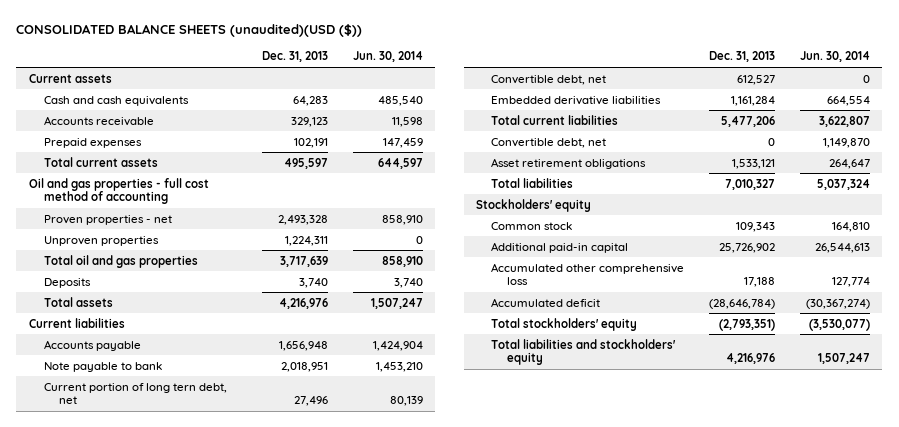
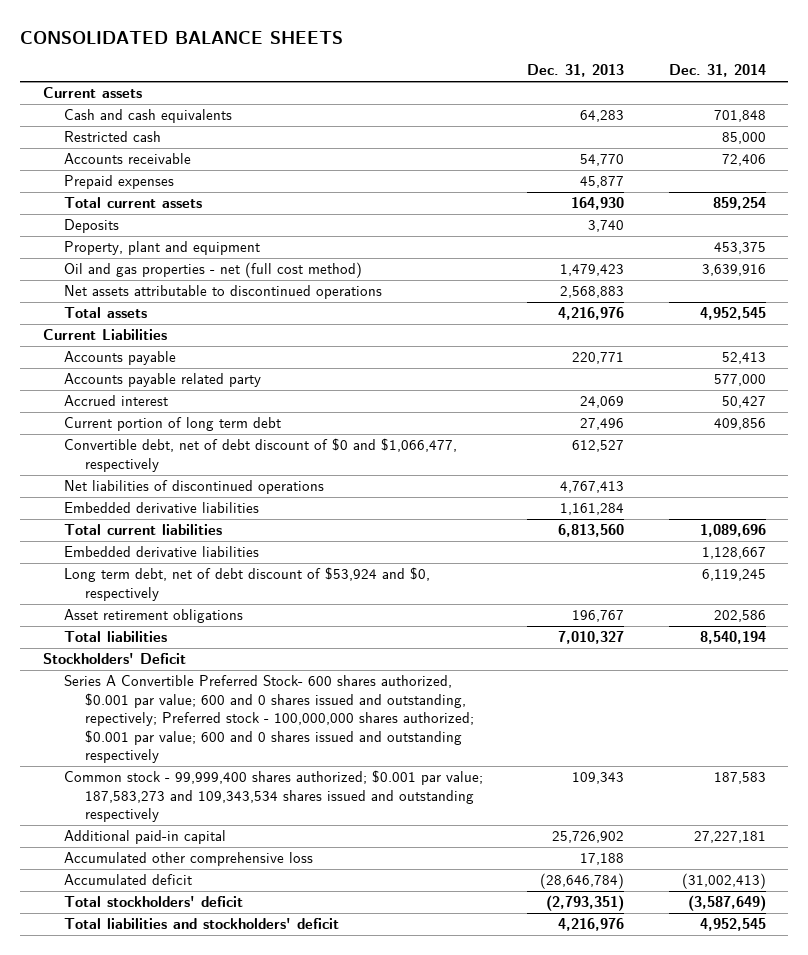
[16,24,363,38] CONSOLIDATED BALANCE SHEETS (unaudited)(USD ($)) -> [20,30,344,44] CONSOLIDATED BALANCE SHEETS
[352,51,423,63] Jun. 30, 2014 -> none
none -> [668,64,766,78] Dec. 31, 2014
[28,177,209,205] Oil and gas properties - full cost method of accounting -> none
[44,214,173,225] Proven properties - net -> none
[44,235,160,246] Unproven properties -> none
[44,254,199,268] Total oil and gas properties -> none
none -> [63,131,161,143] Restricted cash
[290,116,328,127] 329,123 -> [580,154,625,167] 54,770
[293,137,328,148] 102,191 -> [580,176,625,189] 45,877
[283,157,328,169] 495,597 -> [571,197,625,211] 164,930
none -> [63,241,260,256] Property, plant and equipment
none -> [63,262,362,279] Oil and gas properties - net (full cost method)
none -> [63,285,382,300] Net assets attributable to discontinued operations
[44,361,163,372] Note payable to bank -> none
[28,317,125,328] Current liabilities -> [42,329,167,341] Current Liabilities
[278,340,328,351] 1,656,948 -> [572,352,625,365] 220,771
none -> [63,373,261,388] Accounts payable related party
none -> [63,395,168,407] Accrued interest
[44,382,228,405] Current portion of long tern debt, net -> [63,417,281,432] Current portion of long term debt
[491,74,607,85] Convertible debt, net -> [63,438,457,472] Convertible debt, net of debt discount of $0 and $1,066,477, respectively
none -> [63,480,324,495] Net liabilities of discontinued operations
[491,137,607,148] Convertible debt, net -> none
[721,115,776,127] 5,477,206 -> [558,524,625,538] 6,813,560
none -> [63,546,259,558] Embedded derivative liabilities
none -> [63,567,430,601] Long term debt, net of debt discount of $53,924 and $0, respectively
[732,158,776,169] 1,533,121 -> [572,610,625,623] 196,767
[475,198,591,212] Stockholders' equity -> [42,653,186,665] Stockholders' Deficit
none -> [63,675,475,764] Series A Convertible Preferred Stock- 600 shares authorized, $0.001 par value; 600 and 0 shares issued and outstanding, repectively; Preferred stock - 100,000,000 shares authorized; $0.001 par value; 600 and 0 shares issued and outstanding respectively
[491,221,573,230] Common stock -> [63,770,483,823] Common stock - 99,999,400 shares authorized; $0.001 par value; 187,583,273 and 109,343,534 shares issued and outstanding respectively
[491,317,638,331] Total stockholders' equity -> [63,896,243,908] Total stockholders' deficit
[491,338,677,366] Total liabilities and stockholders' equity -> [63,918,339,930] Total liabilities and stockholders' deficit

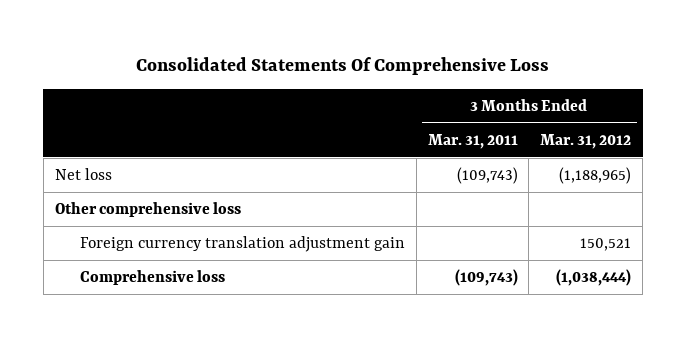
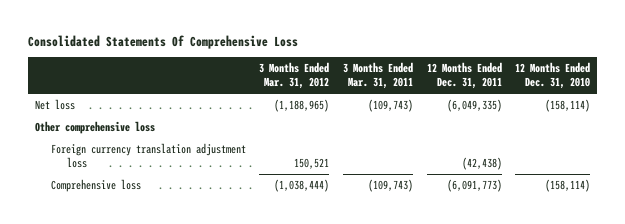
none -> [426,62,502,90] 12 Months Ended Dec. 31, 2011
none -> [515,62,591,90] 12 Months Ended Dec. 31, 2010
[79,236,405,253] Foreign currency translation adjustment gain -> [50,142,246,168] Foreign currency translation adjustment loss

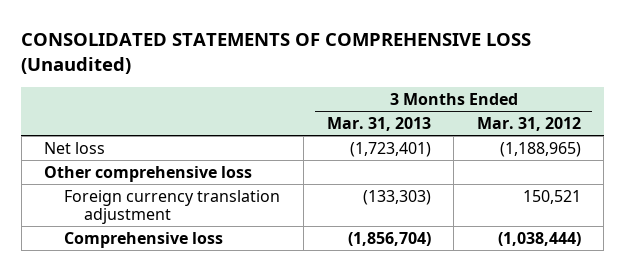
[28,34,299,49] Consolidated Statements Of Comprehensive Loss -> [21,33,532,75] CONSOLIDATED STATEMENTS OF COMPREHENSIVE LOSS (Unaudited)
[342,62,413,90] 3 Months Ended Mar. 31, 2011 -> none
[426,62,502,90] 12 Months Ended Dec. 31, 2011 -> none
[515,62,591,90] 12 Months Ended Dec. 31, 2010 -> none
none -> [326,116,431,131] Mar. 31, 2013
[50,142,246,168] Foreign currency translation adjustment loss -> [64,189,281,225] Foreign currency translation adjustment

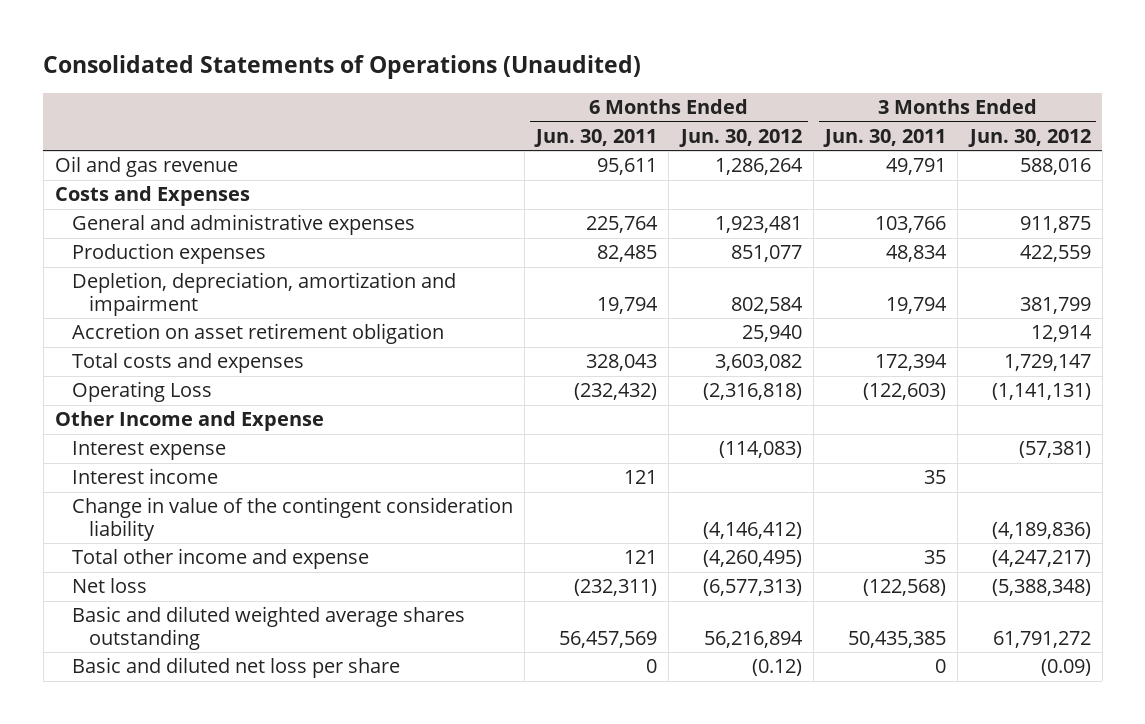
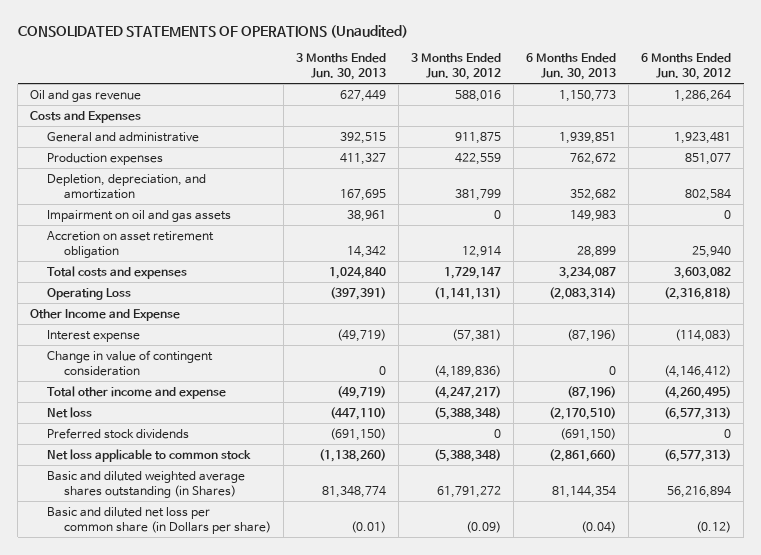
[43,55,642,80] Consolidated Statements of Operations (Unaudited) -> [17,25,408,39] CONSOLIDATED STATEMENTS OF OPERATIONS (Unaudited)
[534,128,658,147] Jun. 30, 2011 -> none
[823,128,947,147] Jun. 30, 2011 -> none
none -> [296,53,387,81] 3 Months Ended Jun. 30, 2013
none -> [526,53,617,81] 6 Months Ended Jun. 30, 2013
[71,214,415,236] General and administrative expenses -> [47,131,200,142] General and administrative
[71,272,456,317] Depletion, depreciation, amortization and impairment -> [47,173,207,199] Depletion, depreciation, and amortization
none -> [47,209,232,222] Impairment on oil and gas assets
[71,468,218,485] Interest income -> none
[71,497,513,542] Change in value of the contingent consideration liability -> [47,349,214,376] Change in value of contingent consideration
none -> [47,427,190,439] Preferred stock dividends
none -> [47,448,252,462] Net loss applicable to common stock
[71,606,465,651] Basic and diluted weighted average shares outstanding -> [47,470,246,498] Basic and diluted weighted average shares outstanding (in Shares)
[71,657,400,679] Basic and diluted net loss per share -> [47,506,272,534] Basic and diluted net loss per common share (in Dollars per share)

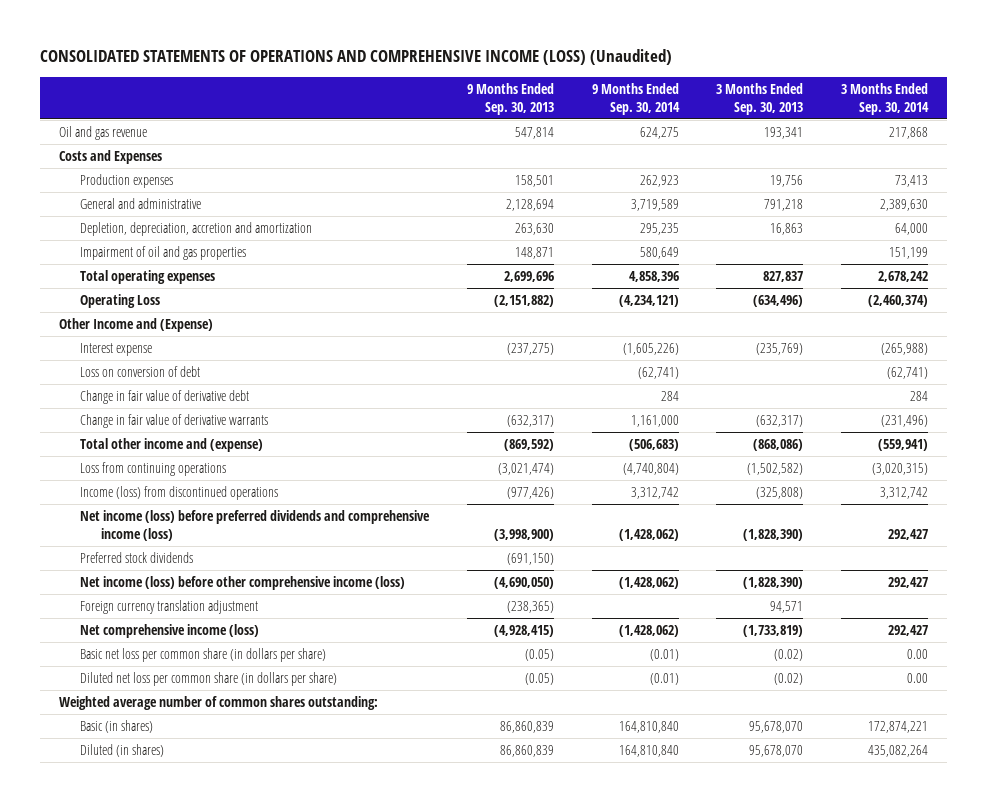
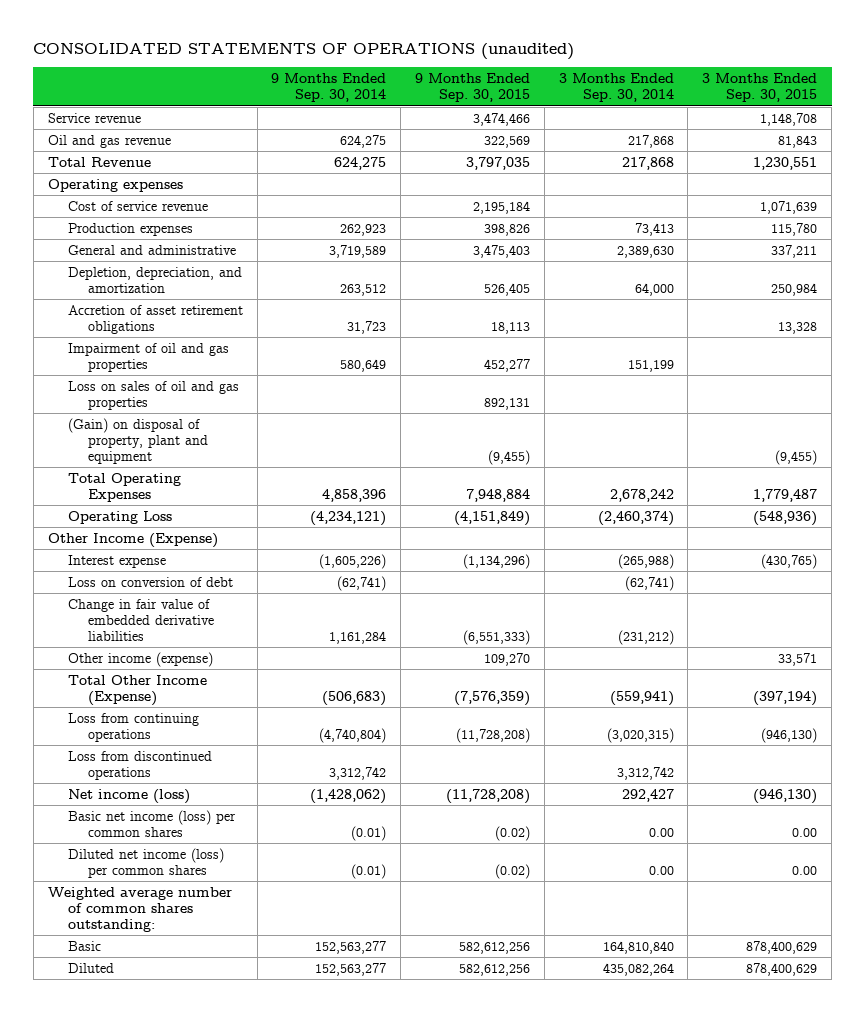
[40,49,673,66] CONSOLIDATED STATEMENTS OF OPERATIONS AND COMPREHENSIVE INCOME (LOSS) (Unaudited) -> [33,43,575,61] CONSOLIDATED STATEMENTS OF OPERATIONS (unaudited)
[466,82,554,115] 9 Months Ended Sep. 30, 2013 -> none
[716,82,804,115] 3 Months Ended Sep. 30, 2013 -> none
none -> [415,73,531,103] 9 Months Ended Sep. 30, 2015
none -> [702,73,818,103] 3 Months Ended Sep. 30, 2015
none -> [47,112,141,123] Service revenue
none -> [47,156,151,167] Total Revenue
[59,150,163,165] Costs and Expenses -> [47,178,183,192] Operating expenses
none -> [67,200,208,211] Cost of service revenue
[80,222,313,237] Depletion, depreciation, accretion and amortization -> [67,266,242,293] Depletion, depreciation, and amortization
[639,223,679,236] 295,235 -> [340,283,387,296] 263,512
none -> [67,304,243,334] Accretion of asset retirement obligations
none -> [67,380,239,410] Loss on sales of oil and gas properties
none -> [67,417,208,464] (Gain) on disposal of property, plant and equipment
[80,270,216,285] Total operating expenses -> [67,472,181,502] Total Operating Expenses
[59,318,214,333] Other Income and (Expense) -> [47,532,218,548] Other Income (Expense)
[80,414,269,429] Change in fair value of derivative warrants -> none
[80,390,250,405] Change in fair value of derivative debt -> [67,598,214,641] Change in fair value of embedded derivative liabilities
[660,391,679,402] 284 -> [329,630,387,644] 1,161,284
[910,391,929,402] 284 -> [617,629,674,645] (231,212)
none -> [67,651,213,667] Other income (expense)
[80,438,264,453] Total other income and (expense) -> [67,674,207,706] Total Other Income (Expense)
[80,552,194,564] Preferred stock dividends -> none
[80,576,406,591] Net income (loss) before other comprehensive income (loss) -> none
[80,600,259,615] Foreign currency translation adjustment -> none
[80,624,260,639] Net comprehensive income (loss) -> none
[80,486,279,501] Income (loss) from discontinued operations -> [67,750,212,780] Loss from discontinued operations
[80,510,431,542] Net income (loss) before preferred dividends and comprehensive income (loss) -> [67,788,190,804] Net income (loss)
[80,648,327,663] Basic net loss per common share (in dollars per share) -> [67,809,236,837] Basic net income (loss) per common shares
[80,672,338,687] Diluted net loss per common share (in dollars per share) -> [67,847,224,878] Diluted net income (loss) per common shares
[80,720,154,734] Basic (in shares) -> [67,940,101,951] Basic
[618,721,679,734] 164,810,840 -> [315,940,387,954] 152,563,277
[868,721,929,734] 172,874,221 -> [602,940,674,954] 164,810,840
[80,744,165,758] Diluted (in shares) -> [67,962,114,973] Diluted
[618,745,679,758] 164,810,840 -> [315,962,387,976] 152,563,277

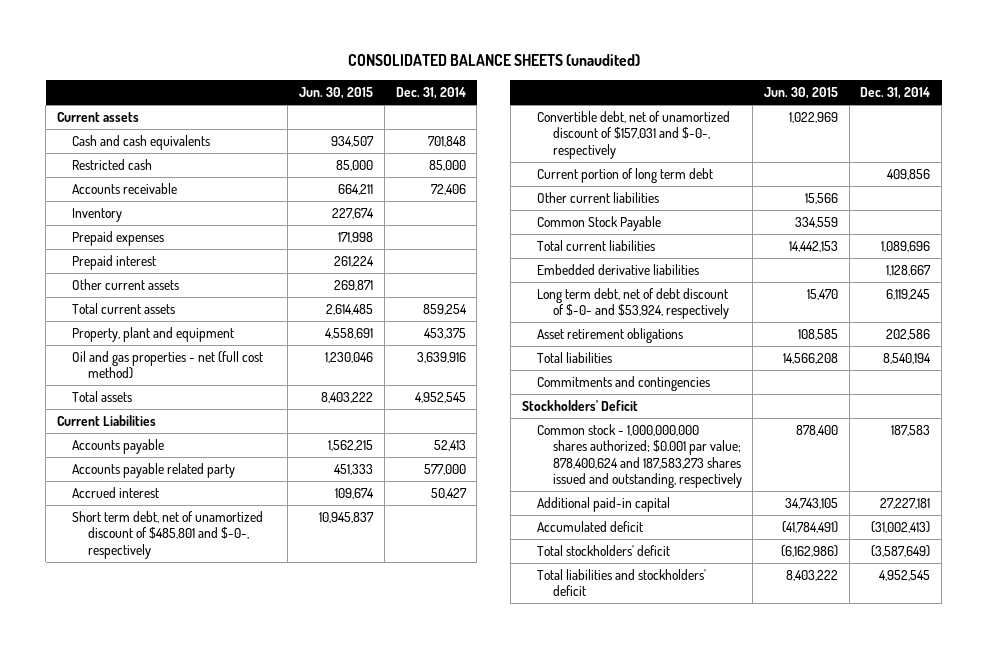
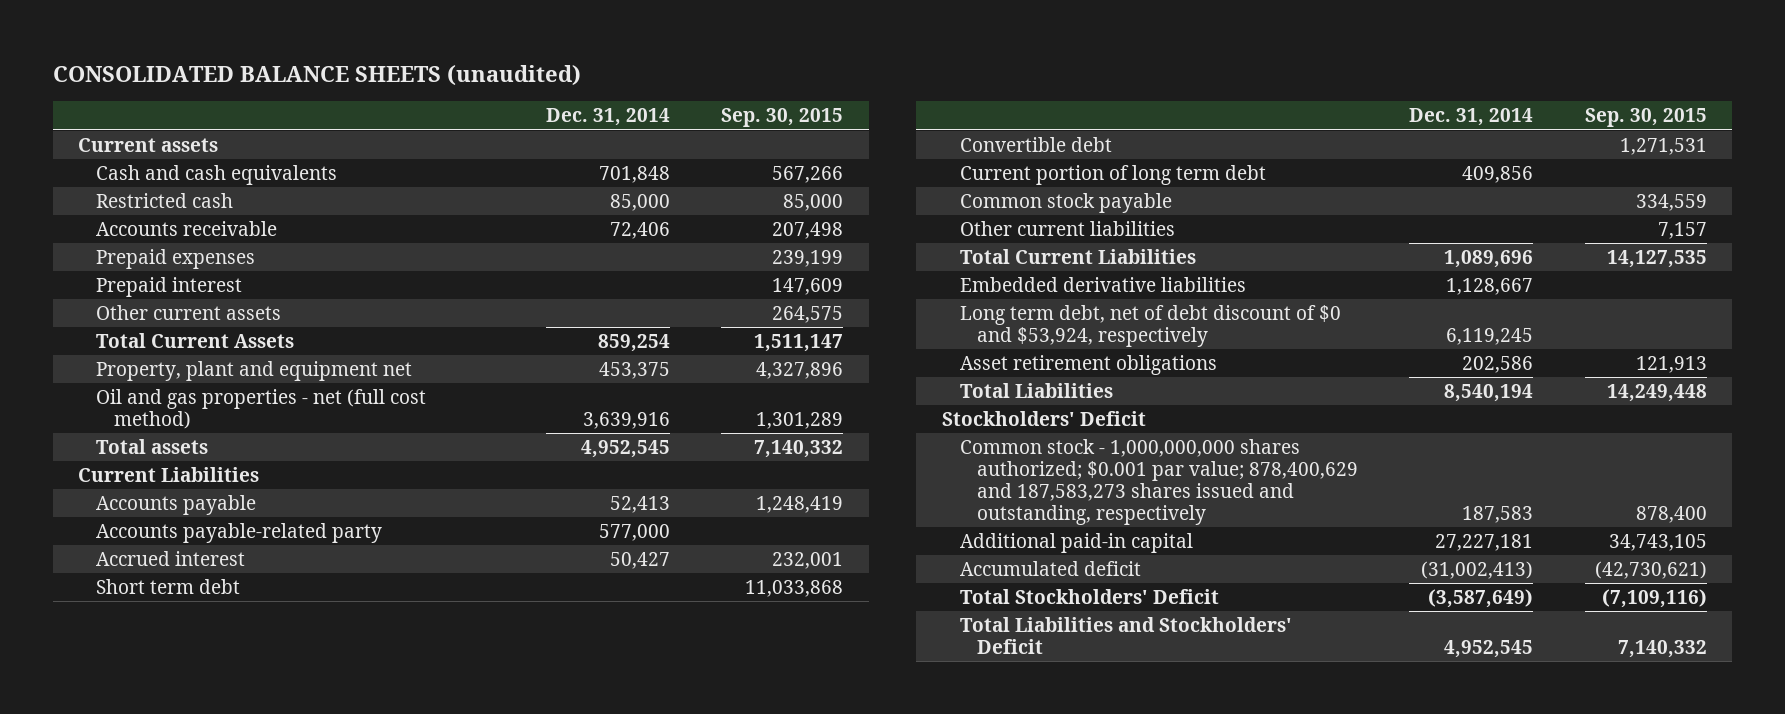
[299,86,374,99] Jun. 30, 2015 -> none
none -> [721,108,844,128] Sep. 30, 2015
[72,208,123,223] Inventory -> none
[72,303,176,315] Total current assets -> [96,333,295,349] Total Current Assets
[72,327,235,343] Property, plant and equipment -> [96,361,413,382] Property, plant and equipment net
[72,463,236,479] Accounts payable related party -> [96,523,383,544] Accounts payable-related party
[72,511,264,559] Short term debt, net of unamortized discount of $485,801 and $-0-, respectively -> [96,579,241,595] Short term debt
[537,111,731,159] Convertible debt, net of unamortized discount of $157,031 and $-0-, respectively -> [959,137,1112,153] Convertible debt
none -> [959,193,1172,214] Common stock payable
[537,216,662,232] Common Stock Payable -> none
[537,240,656,252] Total current liabilities -> [959,249,1196,265] Total Current Liabilities
[537,288,729,320] Long term debt, net of debt discount of $-0- and $53,924, respectively -> [959,305,1341,347] Long term debt, net of debt discount of $0 and $53,924, respectively
[537,376,711,392] Commitments and contingencies -> none
[537,352,613,364] Total liabilities -> [959,383,1113,399] Total Liabilities
[537,424,742,488] Common stock - 1,000,000,000 shares authorized; $0.001 par value; 878,400,624 and 187,583,273 shares issued and outstanding, respectively -> [959,439,1359,525] Common stock - 1,000,000,000 shares authorized; $0.001 par value; 878,400,629 and 187,583,273 shares issued and outstanding, respectively
[537,545,671,557] Total stockholders' deficit -> [959,589,1219,605] Total Stockholders' Deficit
[537,569,707,597] Total liabilities and stockholders' deficit -> [959,617,1292,654] Total Liabilities and Stockholders' Deficit

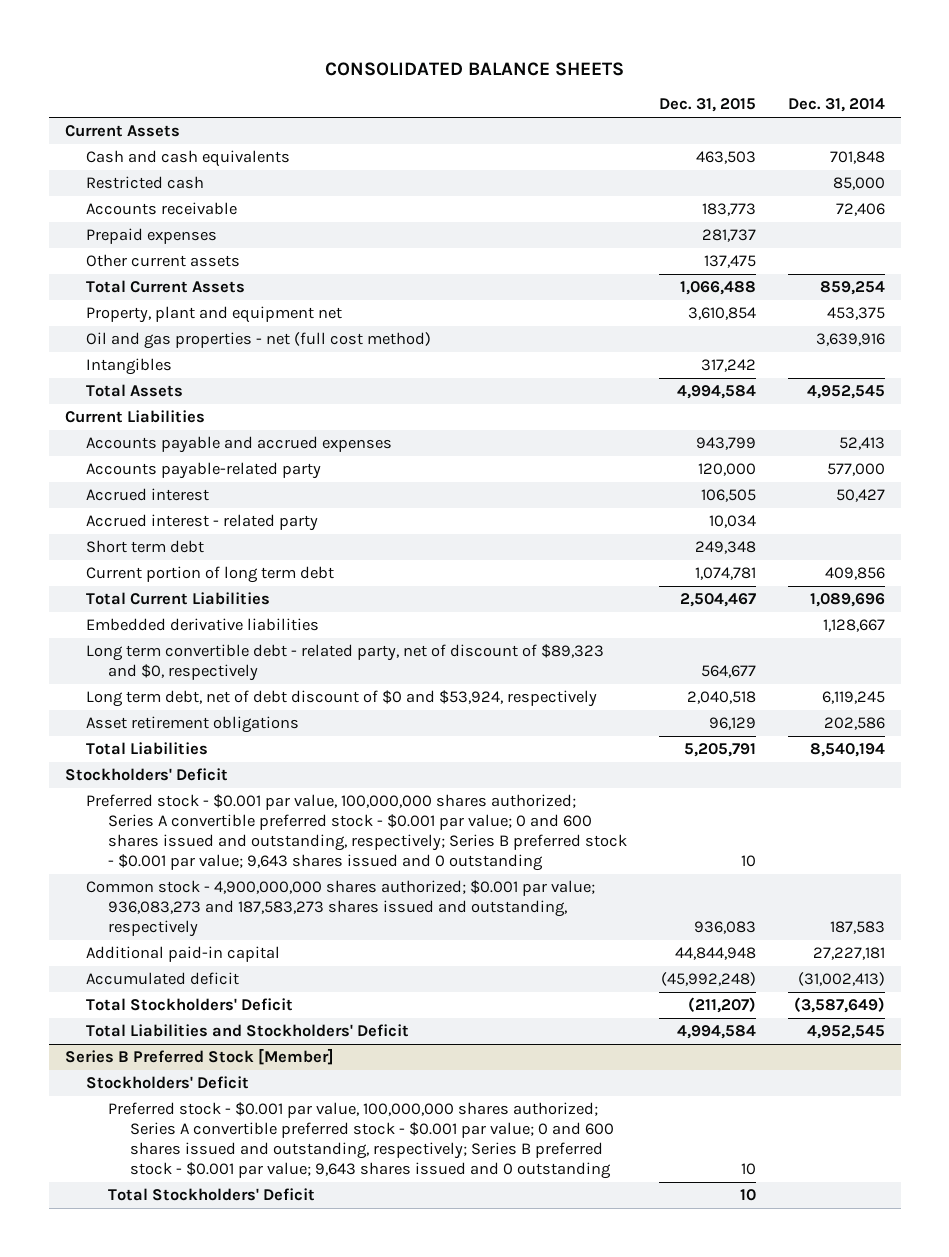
[52,65,581,87] CONSOLIDATED BALANCE SHEETS (unaudited) -> [324,61,624,76] CONSOLIDATED BALANCE SHEETS
[721,108,844,128] Sep. 30, 2015 -> none
none -> [658,98,756,113] Dec. 31, 2015
[78,138,219,153] Current assets -> [64,125,180,138] Current Assets
[96,277,243,298] Prepaid interest -> none
none -> [86,358,173,376] Intangibles
[96,439,209,455] Total assets -> [86,384,184,398] Total Assets
[96,495,257,516] Accounts payable -> [86,436,393,454] Accounts payable and accrued expenses
none -> [86,514,319,532] Accrued interest - related party
[959,137,1112,153] Convertible debt -> none
[959,193,1172,214] Common stock payable -> none
[959,221,1175,237] Other current liabilities -> none
none -> [86,644,605,682] Long term convertible debt - related party, net of discount of $89,323 and $0, respectively
none -> [86,794,627,872] Preferred stock - $0.001 par value, 100,000,000 shares authorized; Series A convertible preferred stock - $0.001 par value; 0 and 600 shares issued and outstanding, respectively; Series B preferred stock - $0.001 par value; 9,643 shares issued and 0 outstanding
[959,439,1359,525] Common stock - 1,000,000,000 shares authorized; $0.001 par value; 878,400,629 and 187,583,273 shares issued and outstanding, respectively -> [86,880,596,938] Common stock - 4,900,000,000 shares authorized; $0.001 par value; 936,083,273 and 187,583,273 shares issued and outstanding, respectively
none -> [64,1048,334,1066] Series B Preferred Stock [Member]
none -> [86,1076,250,1090] Stockholders' Deficit
none -> [107,1102,614,1180] Preferred stock - $0.001 par value, 100,000,000 shares authorized; Series A convertible preferred stock - $0.001 par value; 0 and 600 shares issued and outstanding, respectively; Series B preferred stock - $0.001 par value; 9,643 shares issued and 0 outstanding
none -> [107,1188,315,1202] Total Stockholders' Deficit

